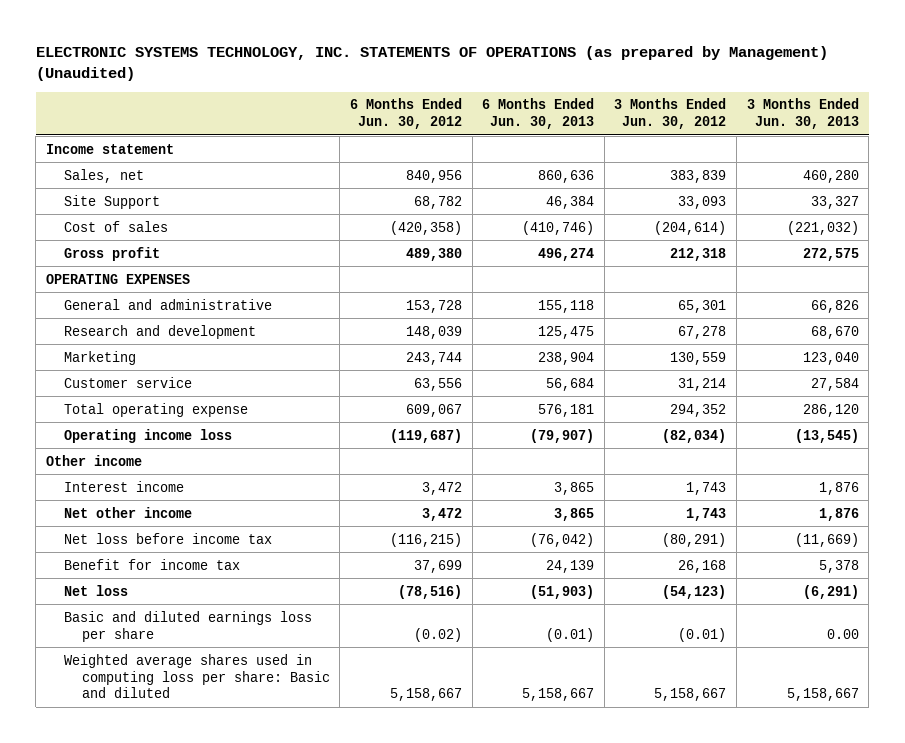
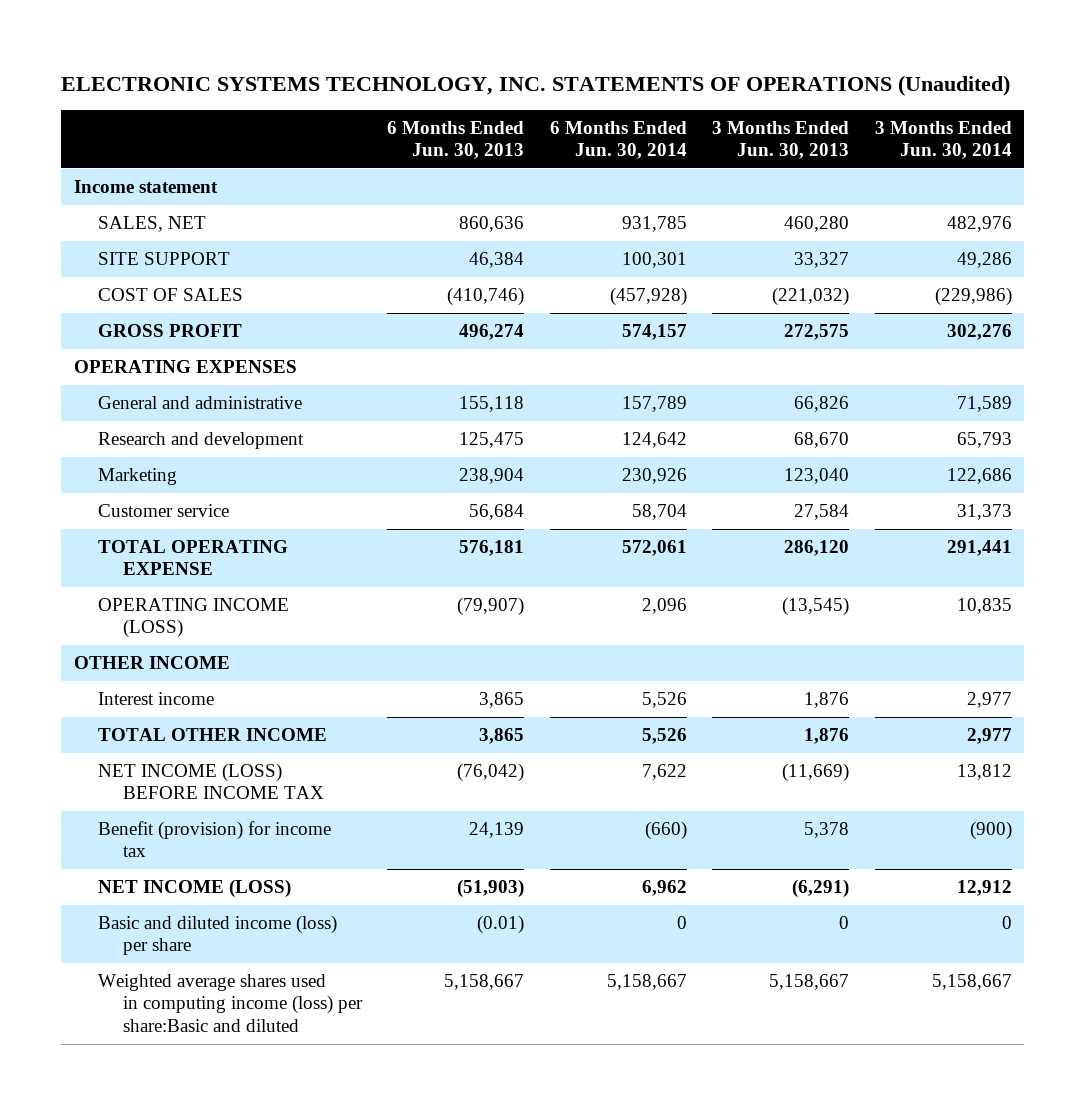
[35,45,828,82] ELECTRONIC SYSTEMS TECHNOLOGY, INC. STATEMENTS OF OPERATIONS (as prepared by Management) (Unaudited) -> [61,74,1011,96] ELECTRONIC SYSTEMS TECHNOLOGY, INC. STATEMENTS OF OPERATIONS (Unaudited)
[349,98,462,130] 6 Months Ended Jun. 30, 2012 -> none
[614,98,727,130] 3 Months Ended Jun. 30, 2012 -> none
none -> [549,120,687,159] 6 Months Ended Jun. 30, 2014
none -> [874,120,1012,159] 3 Months Ended Jun. 30, 2014
[63,168,144,183] Sales, net -> [98,215,207,232] SALES, NET
[63,194,160,209] Site Support -> [98,251,231,265] SITE SUPPORT
[63,220,168,232] Cost of sales -> [98,287,244,301] COST OF SALES
[63,246,160,261] Gross profit -> [98,323,243,337] GROSS PROFIT
[63,402,248,417] Total operating expense -> [98,539,289,576] TOTAL OPERATING EXPENSE
[63,428,232,443] Operating income loss -> [98,597,290,639] OPERATING INCOME (LOSS)
[45,454,142,466] Other income -> [74,655,231,669] OTHER INCOME
[63,506,192,518] Net other income -> [98,727,328,741] TOTAL OTHER INCOME
[63,532,272,544] Net loss before income tax -> [98,762,324,800] NET INCOME (LOSS) BEFORE INCOME TAX
[63,558,240,570] Benefit for income tax -> [98,820,332,858] Benefit (provision) for income tax
[63,584,128,596] Net loss -> [98,878,292,898] NET INCOME (LOSS)
[63,610,312,642] Basic and diluted earnings loss per share -> [98,914,338,956] Basic and diluted income (loss) per share
[826,628,859,639] 0.00 -> [839,915,850,929] 0
[63,653,330,699] Weighted average shares used in computing loss per share: Basic and diluted -> [98,973,363,1032] Weighted average shares used in computing income (loss) per share:Basic and diluted

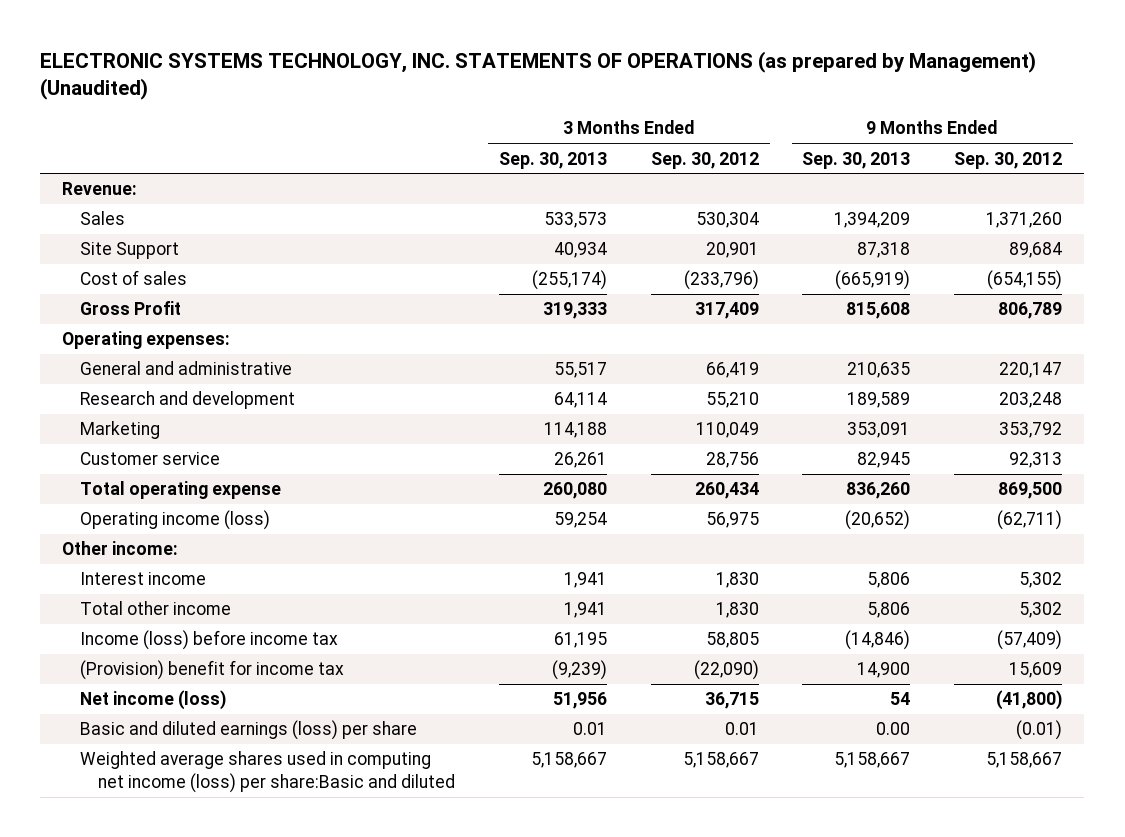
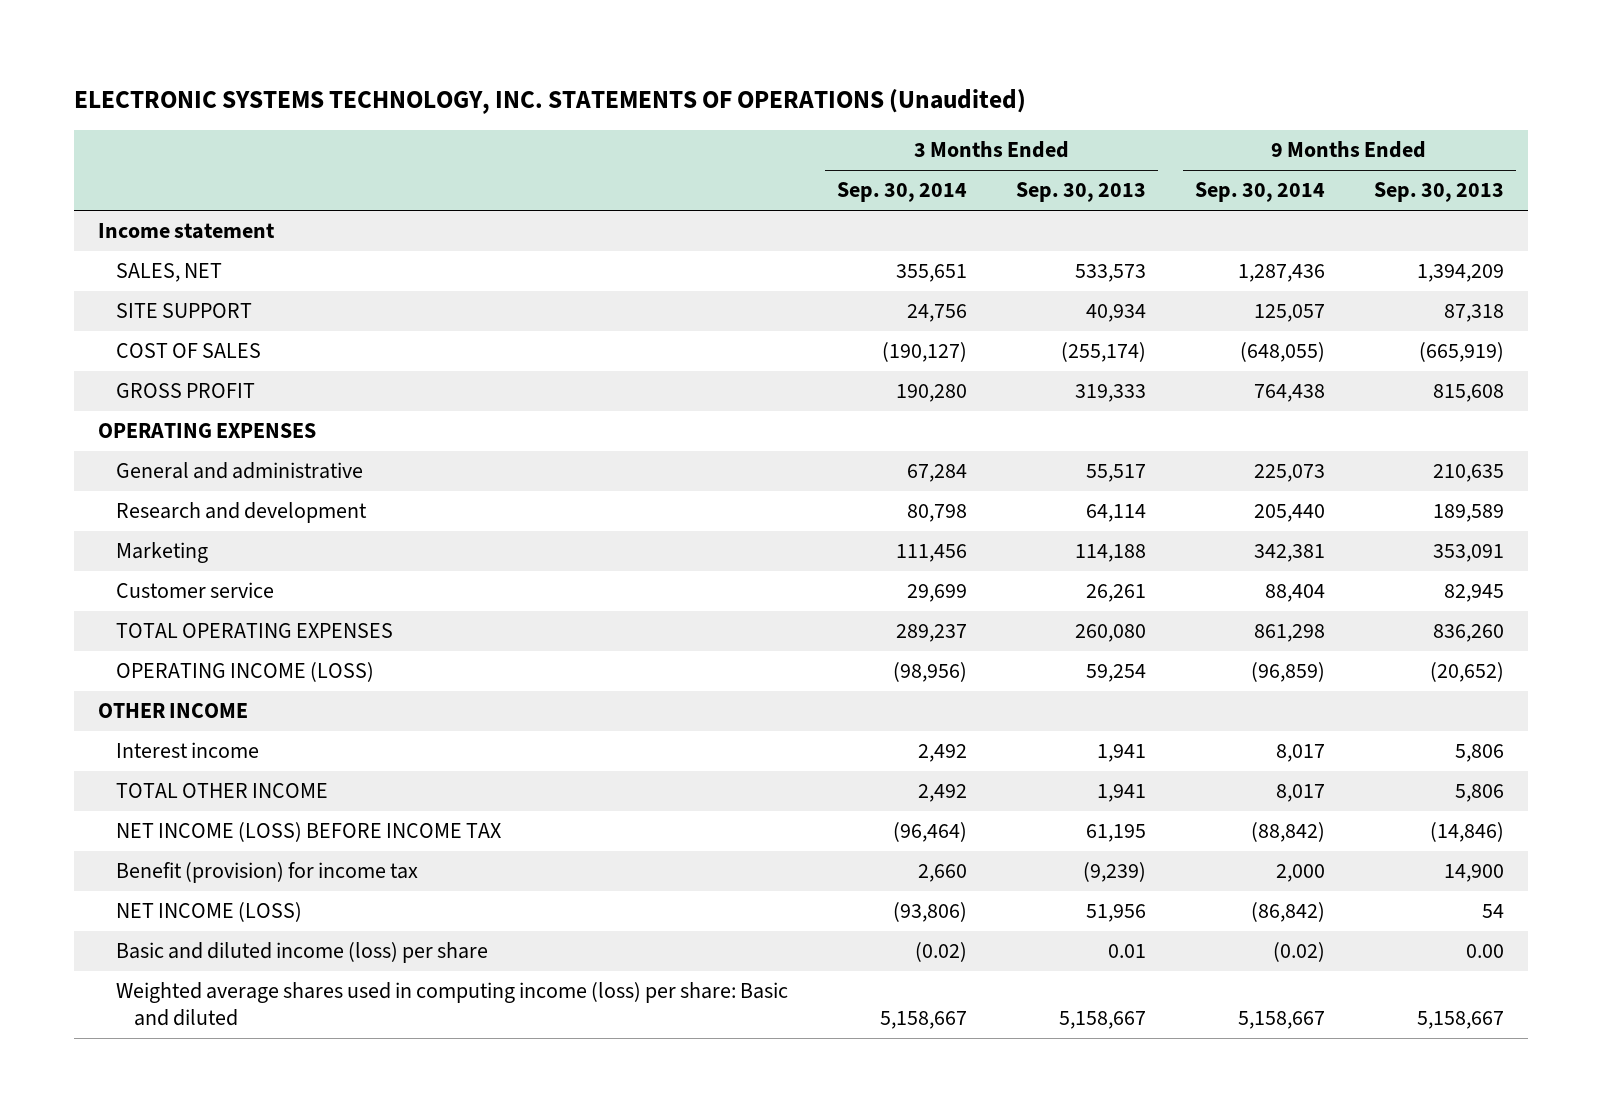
[40,50,1037,101] ELECTRONIC SYSTEMS TECHNOLOGY, INC. STATEMENTS OF OPERATIONS (as prepared by Management) (Unaudited) -> [73,89,1026,115] ELECTRONIC SYSTEMS TECHNOLOGY, INC. STATEMENTS OF OPERATIONS (Unaudited)
[650,151,759,169] Sep. 30, 2012 -> none
[954,151,1063,169] Sep. 30, 2012 -> none
none -> [837,182,968,203] Sep. 30, 2014
none -> [1195,182,1326,203] Sep. 30, 2014
[62,182,138,196] Revenue: -> none
none -> [98,223,276,240] Income statement
[80,211,126,226] Sales -> [116,263,223,283] SALES, NET
[80,242,180,260] Site Support -> [116,303,253,319] SITE SUPPORT
[80,270,188,286] Cost of sales -> [116,343,262,359] COST OF SALES
[80,301,182,316] Gross Profit -> [116,383,256,399] GROSS PROFIT
[62,331,231,350] Operating expenses: -> [98,423,317,439] OPERATING EXPENSES
[80,481,282,500] Total operating expense -> [116,623,394,639] TOTAL OPERATING EXPENSES
[80,510,271,531] Operating income (loss) -> [116,662,375,683] OPERATING INCOME (LOSS)
[62,541,179,556] Other income: -> [98,703,249,719] OTHER INCOME
[80,601,232,616] Total other income -> [116,783,329,799] TOTAL OTHER INCOME
[80,630,339,651] Income (loss) before income tax -> [116,822,502,843] NET INCOME (LOSS) BEFORE INCOME TAX
[80,660,345,681] (Provision) benefit for income tax -> [116,862,419,884] Benefit (provision) for income tax
[80,690,227,711] Net income (loss) -> [116,902,303,923] NET INCOME (LOSS)
[80,720,418,741] Basic and diluted earnings (loss) per share -> [116,942,489,964] Basic and diluted income (loss) per share
[80,751,456,793] Weighted average shares used in computing net income (loss) per share:Basic and diluted -> [116,982,789,1026] Weighted average shares used in computing income (loss) per share: Basic and diluted

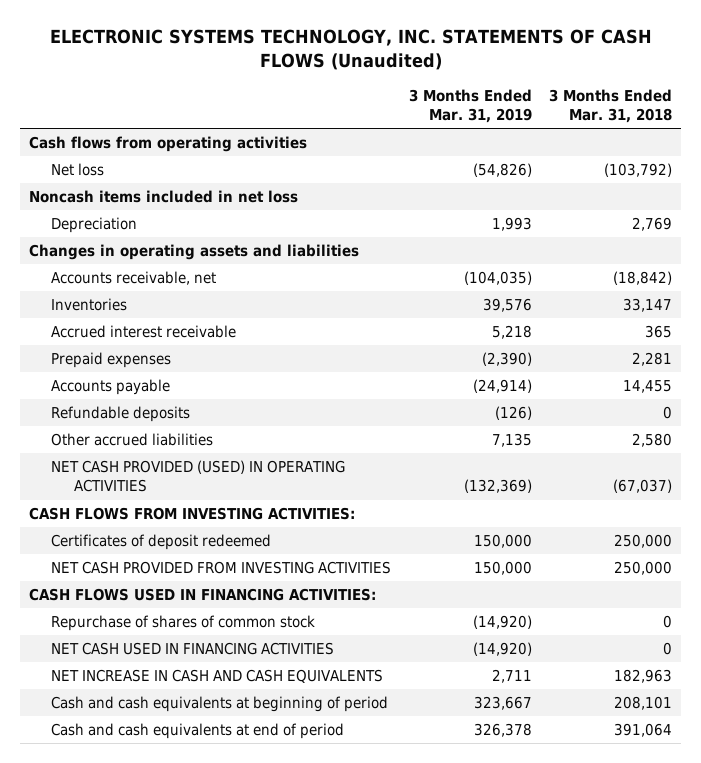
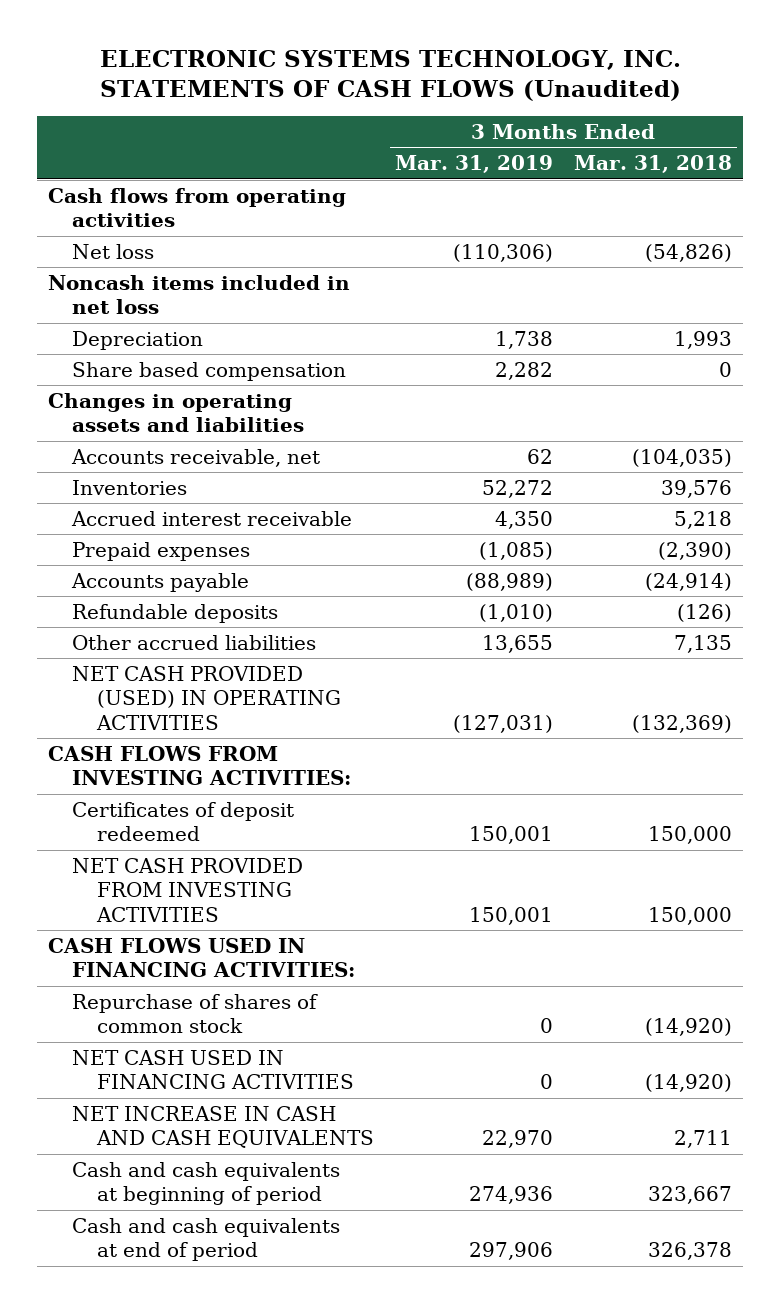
[472,163,532,178] (54,826) -> [452,243,553,262] (110,306)
[604,163,673,178] (103,792) -> [645,243,733,262] (54,826)
[491,217,532,232] 1,993 -> [494,330,553,349] 1,738
[632,217,673,232] 2,769 -> [674,330,733,349] 1,993
none -> [72,361,347,381] Share based compensation
[463,271,532,286] (104,035) -> [526,448,553,464] 62
[613,271,673,286] (18,842) -> [632,448,733,467] (104,035)
[482,298,532,313] 39,576 -> [481,479,553,498] 52,272
[623,298,673,313] 33,147 -> [661,479,733,498] 39,576
[491,325,532,340] 5,218 -> [494,510,553,529] 4,350
[645,325,673,339] 365 -> [674,510,733,529] 5,218
[481,352,532,367] (2,390) -> [478,541,553,560] (1,085)
[632,352,673,367] 2,281 -> [658,541,733,560] (2,390)
[472,379,532,394] (24,914) -> [465,572,553,591] (88,989)
[623,380,673,394] 14,455 -> [645,572,733,591] (24,914)
[494,406,532,421] (126) -> [478,603,553,622] (1,010)
[663,406,673,420] 0 -> [677,603,733,622] (126)
[491,433,532,448] 7,135 -> [481,634,553,653] 13,655
[632,433,673,448] 2,580 -> [674,634,733,653] 7,135
[463,479,532,494] (132,369) -> [452,714,553,733] (127,031)
[613,479,673,494] (67,037) -> [632,714,733,733] (132,369)
[473,534,532,549] 150,000 -> [468,826,553,845] 150,001
[614,534,673,549] 250,000 -> [648,826,733,845] 150,000
[473,561,532,576] 150,000 -> [468,906,553,925] 150,001
[614,561,673,576] 250,000 -> [648,906,733,925] 150,000
[472,615,532,630] (14,920) -> [539,1018,553,1034] 0
[663,615,673,629] 0 -> [645,1018,733,1037] (14,920)
[472,642,532,657] (14,920) -> [539,1074,553,1090] 0
[663,642,673,656] 0 -> [645,1074,733,1093] (14,920)
[491,669,532,684] 2,711 -> [481,1130,553,1149] 22,970
[614,669,673,684] 182,963 -> [674,1130,733,1149] 2,711
[473,696,532,711] 323,667 -> [468,1186,553,1205] 274,936
[614,696,673,711] 208,101 -> [648,1186,733,1205] 323,667
[473,723,532,738] 326,378 -> [468,1242,553,1261] 297,906
[614,723,673,738] 391,064 -> [648,1242,733,1261] 326,378

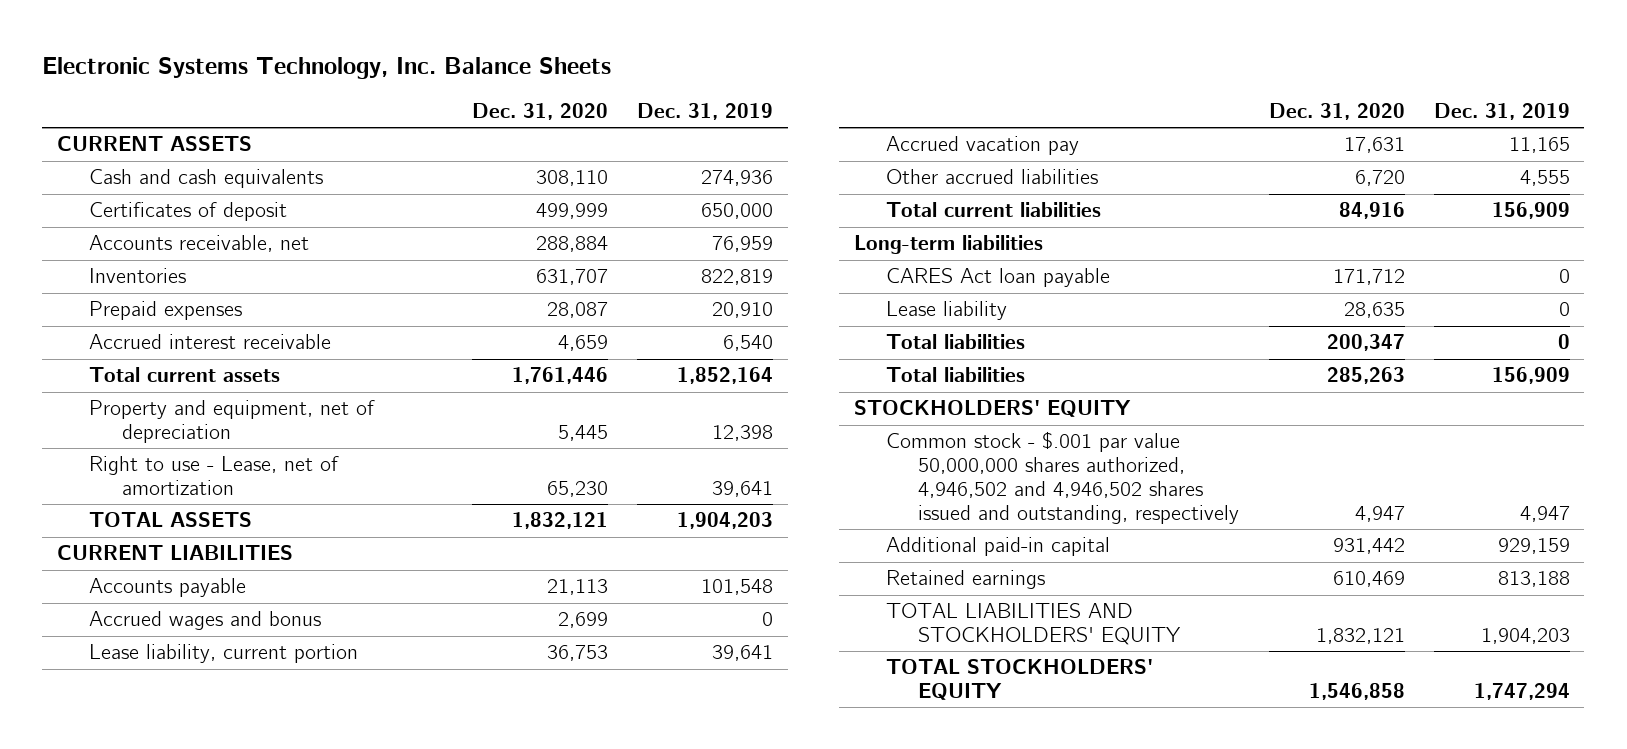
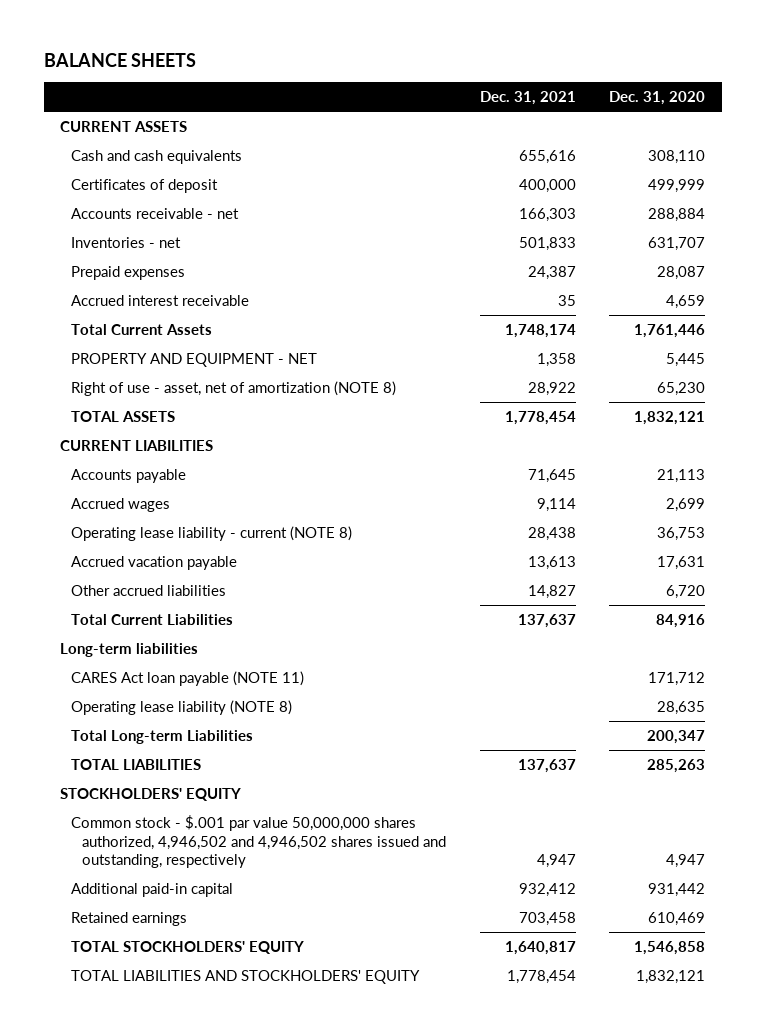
[42,57,612,80] Electronic Systems Technology, Inc. Balance Sheets -> [43,52,196,67] BALANCE SHEETS
[636,102,773,120] Dec. 31, 2019 -> none
none -> [479,91,576,106] Dec. 31, 2021
[89,235,310,253] Accounts receivable, net -> [71,207,240,219] Accounts receivable - net
[89,268,187,284] Inventories -> [71,236,182,248] Inventories - net
[89,367,281,383] Total current assets -> [71,323,213,335] Total Current Assets
[89,400,376,444] Property and equipment, net of depreciation -> [71,352,318,367] PROPERTY AND EQUIPMENT - NET
[89,456,340,496] Right to use - Lease, net of amortization -> [71,380,397,396] Right of use - asset, net of amortization (NOTE 8)
[89,611,322,631] Accrued wages and bonus -> [71,497,171,512] Accrued wages
[89,644,359,664] Lease liability, current portion -> [71,525,353,541] Operating lease liability - current (NOTE 8)
[885,136,1079,156] Accrued vacation pay -> [71,555,238,570] Accrued vacation payable
[885,202,1101,218] Total current liabilities -> [71,613,234,625] Total Current Liabilities
[885,268,1110,288] CARES Act loan payable -> [71,670,305,686] CARES Act loan payable (NOTE 11)
[885,301,1007,321] Lease liability -> [71,699,293,715] Operating lease liability (NOTE 8)
[885,334,1025,350] Total liabilities -> [71,729,254,744] Total Long-term Liabilities
[885,367,1025,383] Total liabilities -> [71,758,202,770] TOTAL LIABILITIES
[885,603,1182,646] TOTAL LIABILITIES AND STOCKHOLDERS' EQUITY -> [71,969,421,984] TOTAL LIABILITIES AND STOCKHOLDERS' EQUITY

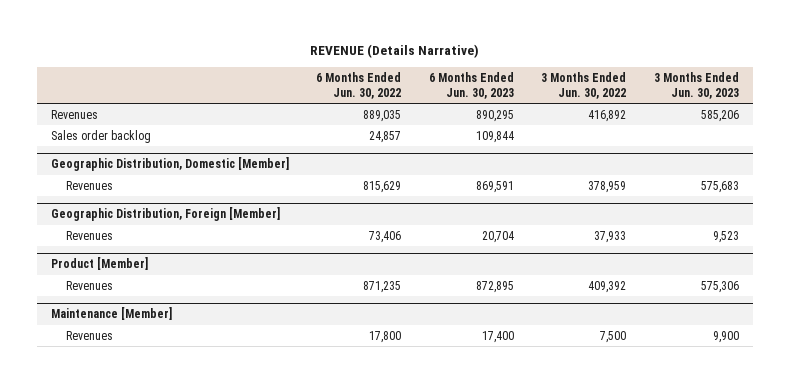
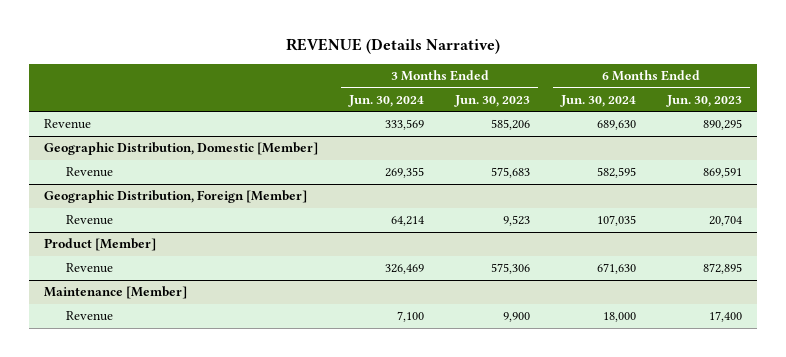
[316,71,402,99] 6 Months Ended Jun. 30, 2022 -> none
[541,71,627,99] 3 Months Ended Jun. 30, 2022 -> none
none -> [348,94,425,107] Jun. 30, 2024
none -> [559,94,636,107] Jun. 30, 2024
[50,129,151,143] Sales order backlog -> none
[50,109,98,119] Revenues -> [44,119,92,130] Revenue
[65,180,113,190] Revenues -> [65,167,113,178] Revenue
[65,230,113,240] Revenues -> [65,215,113,226] Revenue
[65,280,113,290] Revenues -> [65,263,113,274] Revenue
[65,330,113,340] Revenues -> [65,311,113,322] Revenue

